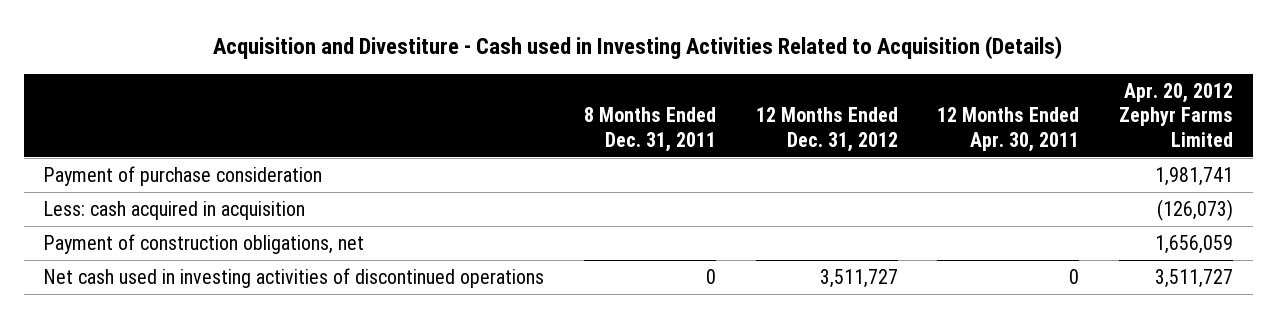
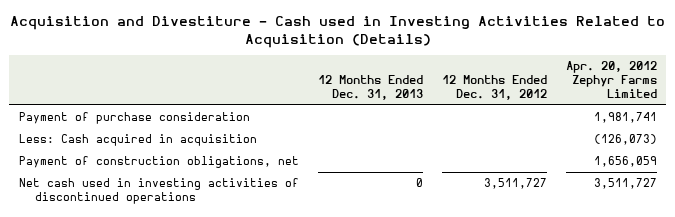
[584,107,717,152] 8 Months Ended Dec. 31, 2011 -> none
[937,107,1080,152] 12 Months Ended Apr. 30, 2011 -> none
none -> [317,75,423,100] 12 Months Ended Dec. 31, 2013
[43,201,306,221] Less: cash acquired in acquisition -> [18,134,257,147] Less: Cash acquired in acquisition

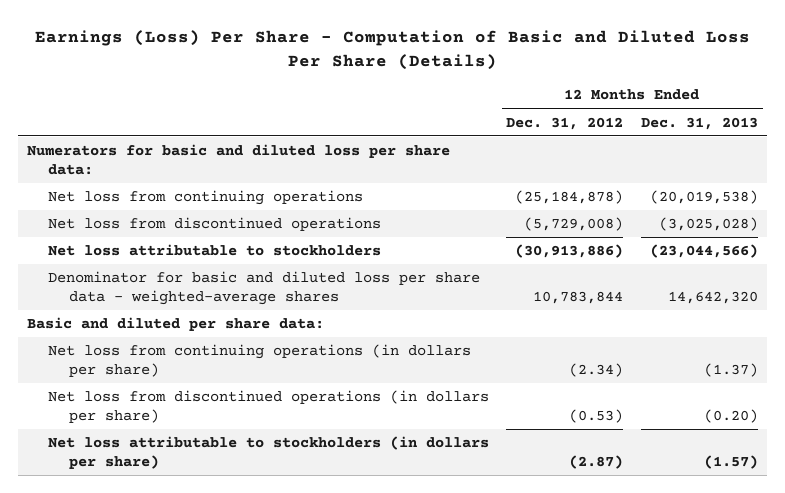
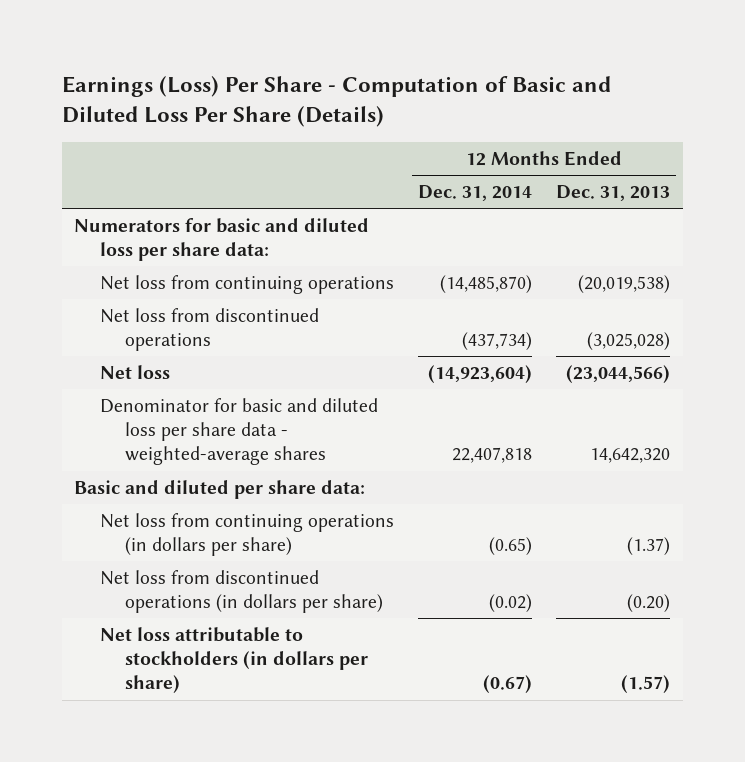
[506,116,624,130] Dec. 31, 2012 -> none
none -> [418,185,533,202] Dec. 31, 2014
[47,244,381,257] Net loss attributable to stockholders -> [99,364,170,379] Net loss

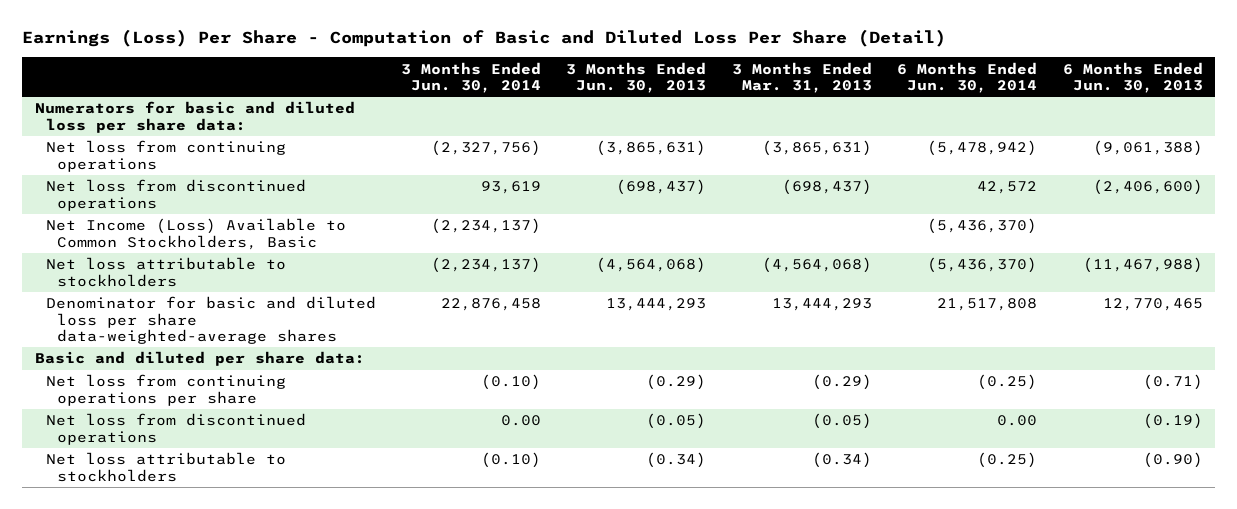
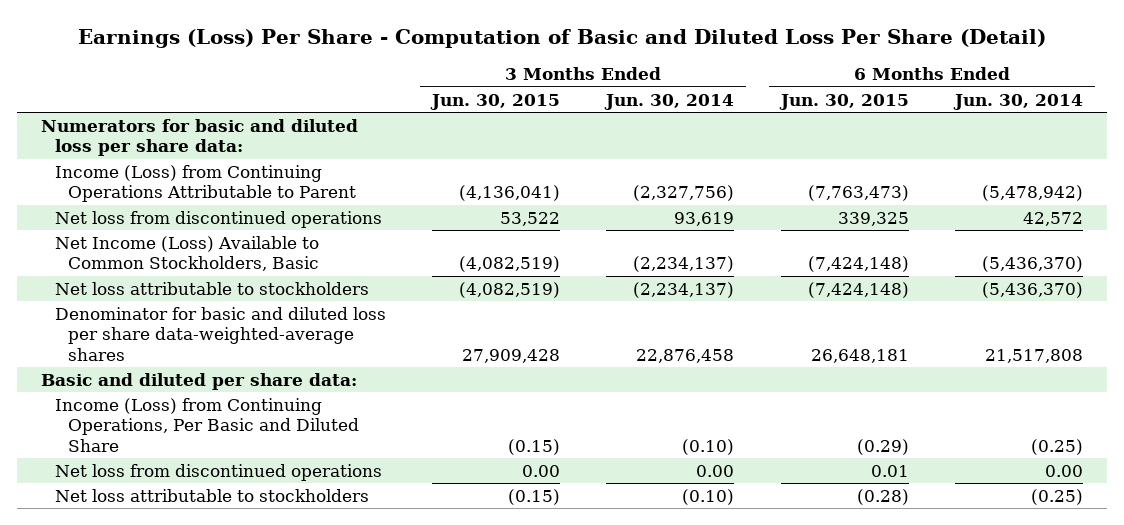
[566,61,707,93] 3 Months Ended Jun. 30, 2013 -> none
[731,61,872,93] 3 Months Ended Mar. 31, 2013 -> none
[1062,61,1203,93] 6 Months Ended Jun. 30, 2013 -> none
none -> [429,93,560,110] Jun. 30, 2015
none -> [778,93,909,110] Jun. 30, 2015
[45,140,286,172] Net loss from continuing operations -> [54,165,357,203] Income (Loss) from Continuing Operations Attributable to Parent
[45,374,286,406] Net loss from continuing operations per share -> [54,398,360,452] Income (Loss) from Continuing Operations, Per Basic and Diluted Share

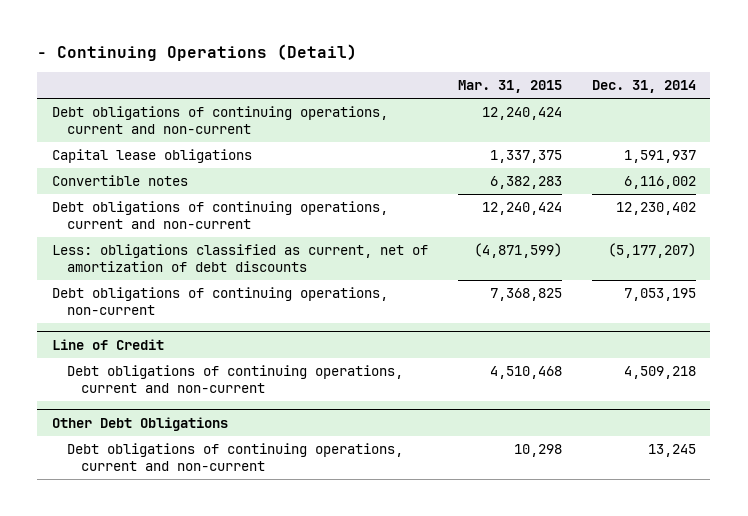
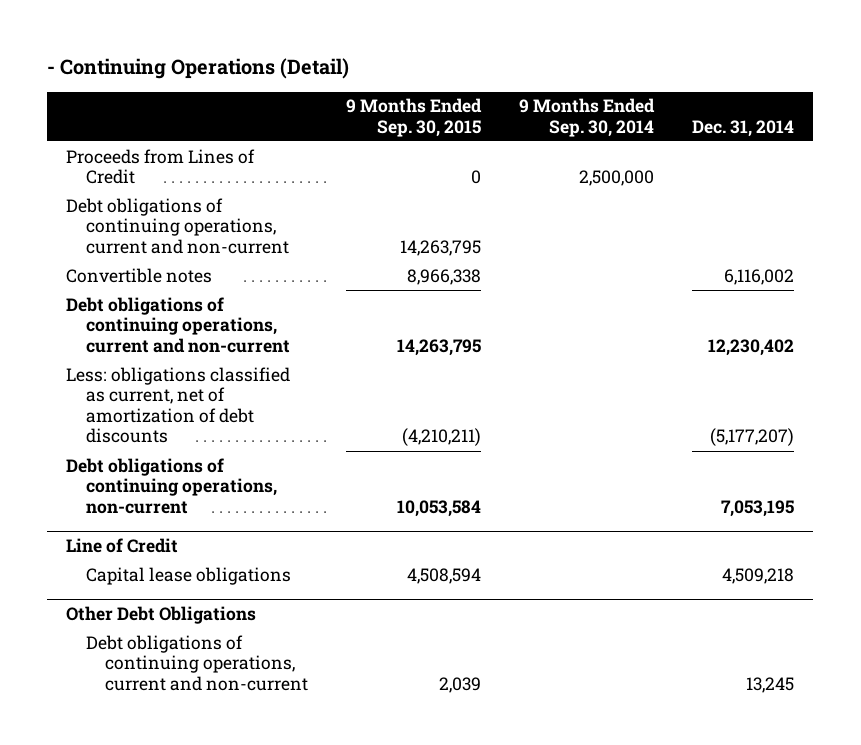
[457,80,562,94] Mar. 31, 2015 -> none
none -> [346,98,483,137] 9 Months Ended Sep. 30, 2015
none -> [519,98,656,137] 9 Months Ended Sep. 30, 2014
none -> [66,148,256,185] Proceeds from Lines of Credit
[52,149,253,164] Capital lease obligations -> none
[66,365,403,393] Debt obligations of continuing operations, current and non-current -> [85,566,291,585] Capital lease obligations

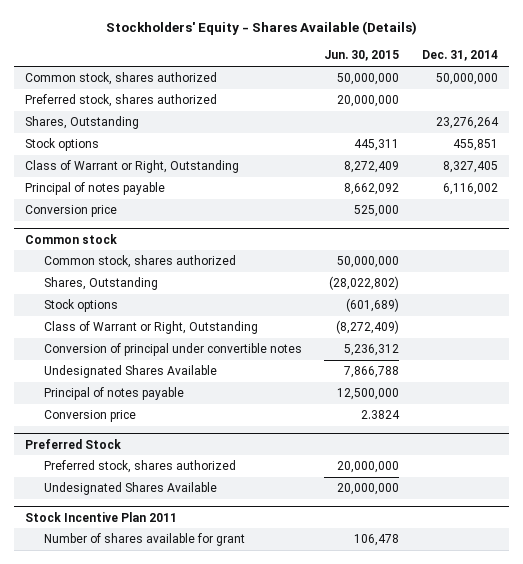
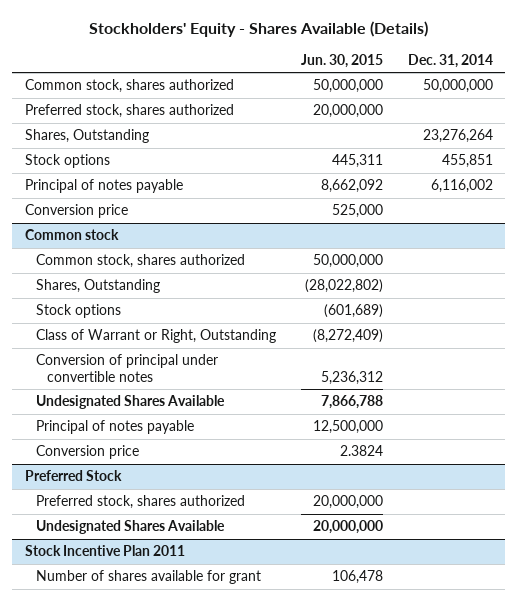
[25,160,240,174] Class of Warrant or Right, Outstanding -> none

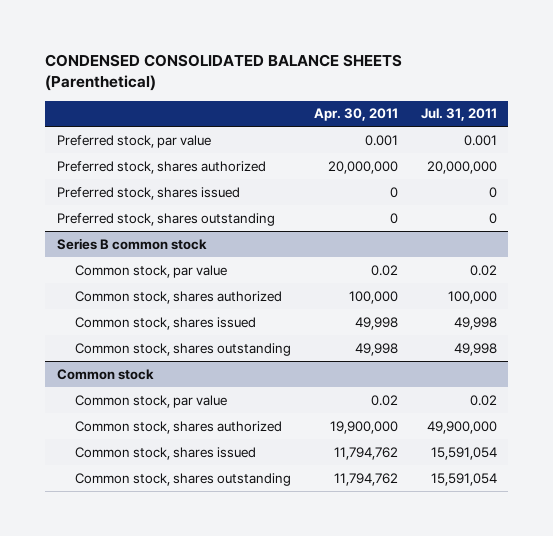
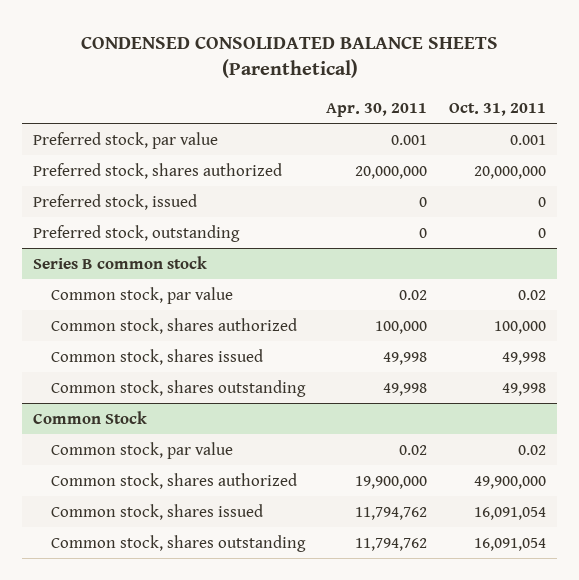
[420,108,497,122] Jul. 31, 2011 -> none
none -> [449,103,547,117] Oct. 31, 2011
[56,186,240,200] Preferred stock, shares issued -> [33,193,198,210] Preferred stock, issued
[56,212,275,226] Preferred stock, shares outstanding -> [33,224,241,242] Preferred stock, outstanding
[56,368,154,380] Common stock -> [33,410,148,424] Common Stock

